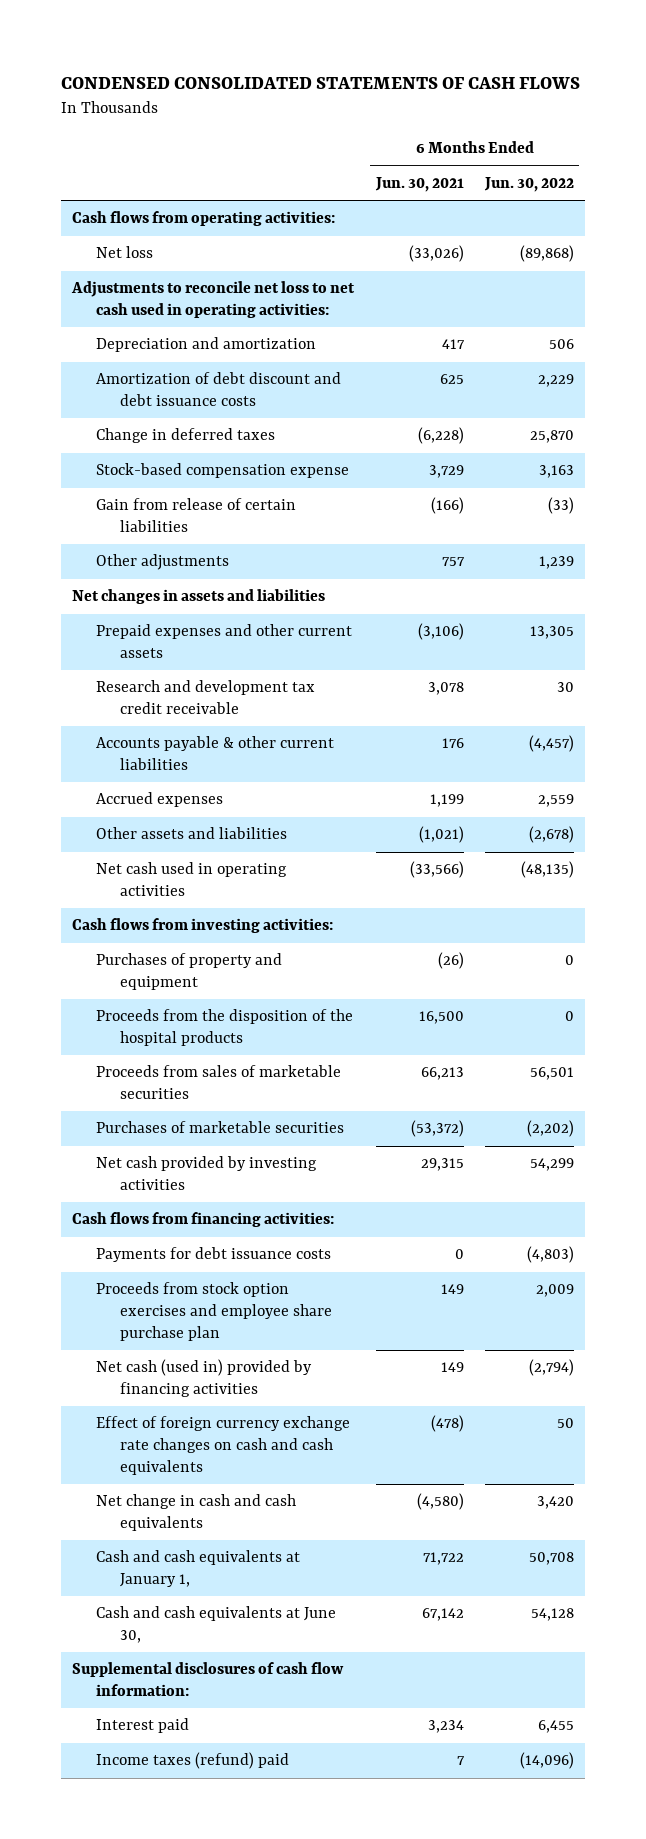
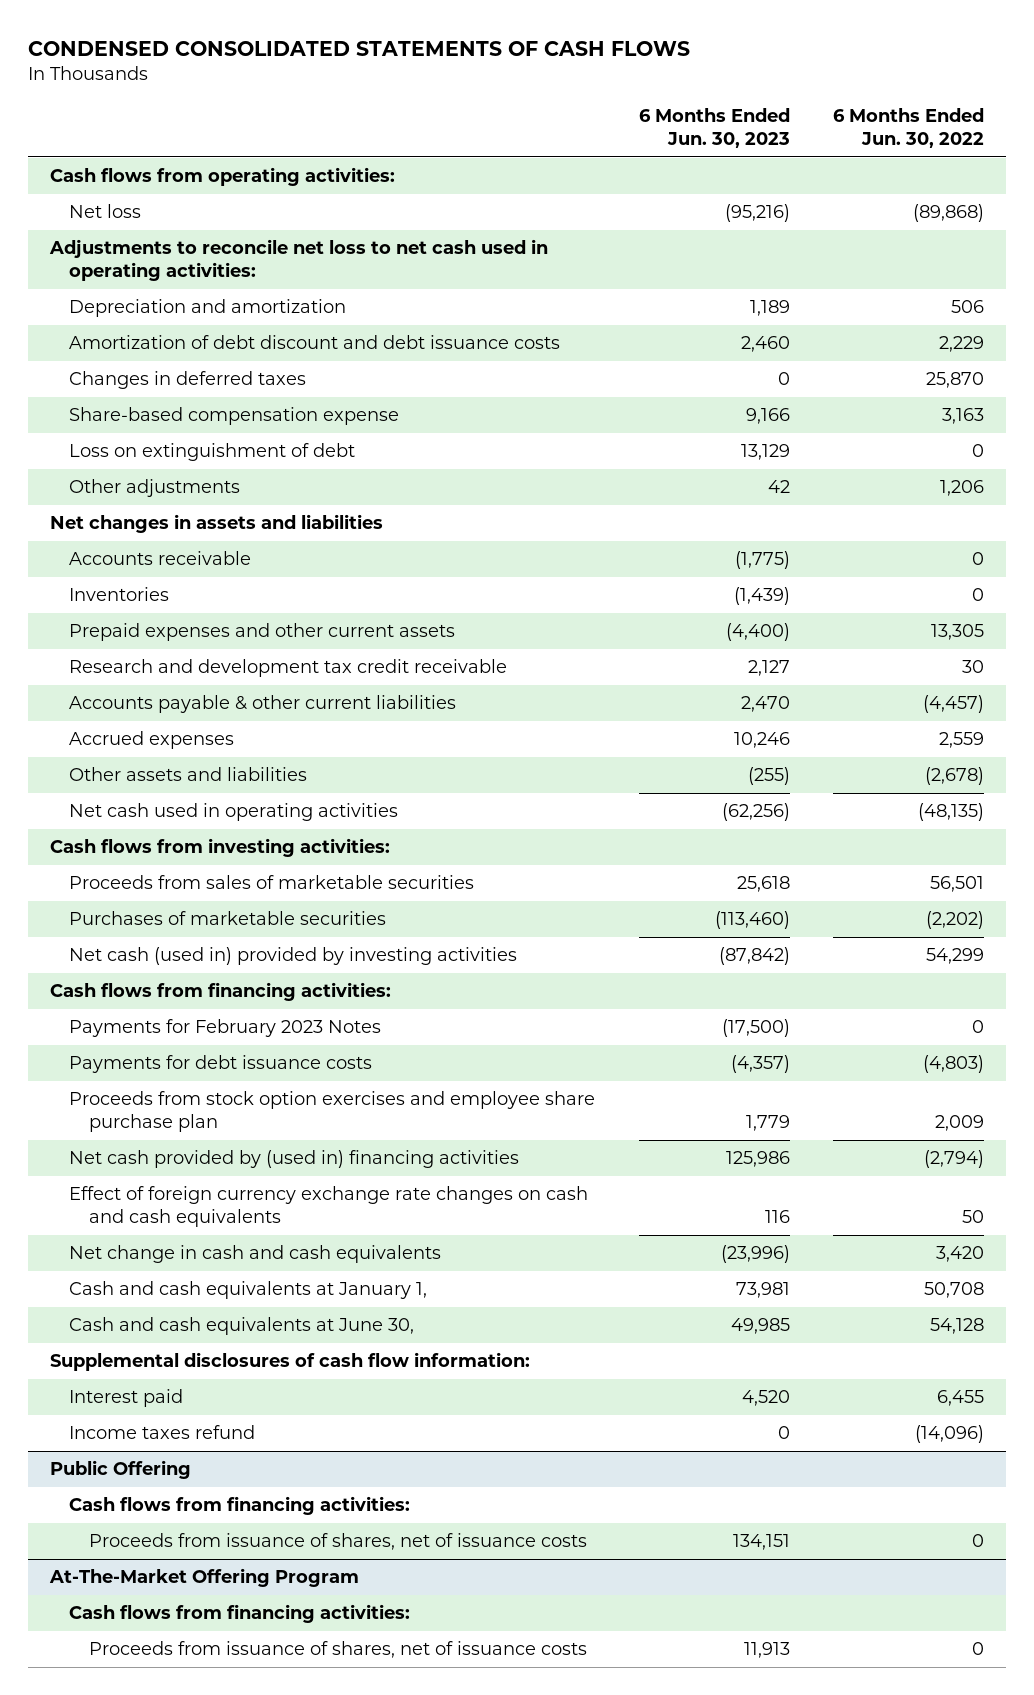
[374,176,464,192] Jun. 30, 2021 -> none
none -> [638,108,790,149] 6 Months Ended Jun. 30, 2023
[96,498,297,533] Gain from release of certain liabilities -> none
[96,428,276,444] Change in deferred taxes -> [69,371,307,390] Changes in deferred taxes
[96,463,350,479] Stock-based compensation expense -> [69,407,400,426] Share-based compensation expense
none -> [69,443,356,462] Loss on extinguishment of debt
[539,556,575,570] 1,239 -> [940,480,985,497] 1,206
none -> [69,551,252,566] Accounts receivable
none -> [69,587,170,602] Inventories
[96,953,283,991] Purchases of property and equipment -> none
[96,1009,354,1047] Proceeds from the disposition of the hospital products -> none
[96,1156,318,1191] Net cash provided by investing activities -> [69,947,518,966] Net cash (used in) provided by investing activities
none -> [69,1019,382,1038] Payments for February 2023 Notes
[96,1359,313,1398] Net cash (used in) provided by financing activities -> [69,1150,520,1169] Net cash provided by (used in) financing activities
[96,1752,290,1770] Income taxes (refund) paid -> [69,1425,256,1440] Income taxes refund
none -> [49,1460,191,1480] Public Offering
none -> [69,1496,411,1516] Cash flows from financing activities:
none -> [88,1533,587,1551] Proceeds from issuance of shares, net of issuance costs
none -> [48,1568,359,1588] At-The-Market Offering Program
none -> [69,1604,411,1624] Cash flows from financing activities:
none -> [88,1641,587,1659] Proceeds from issuance of shares, net of issuance costs

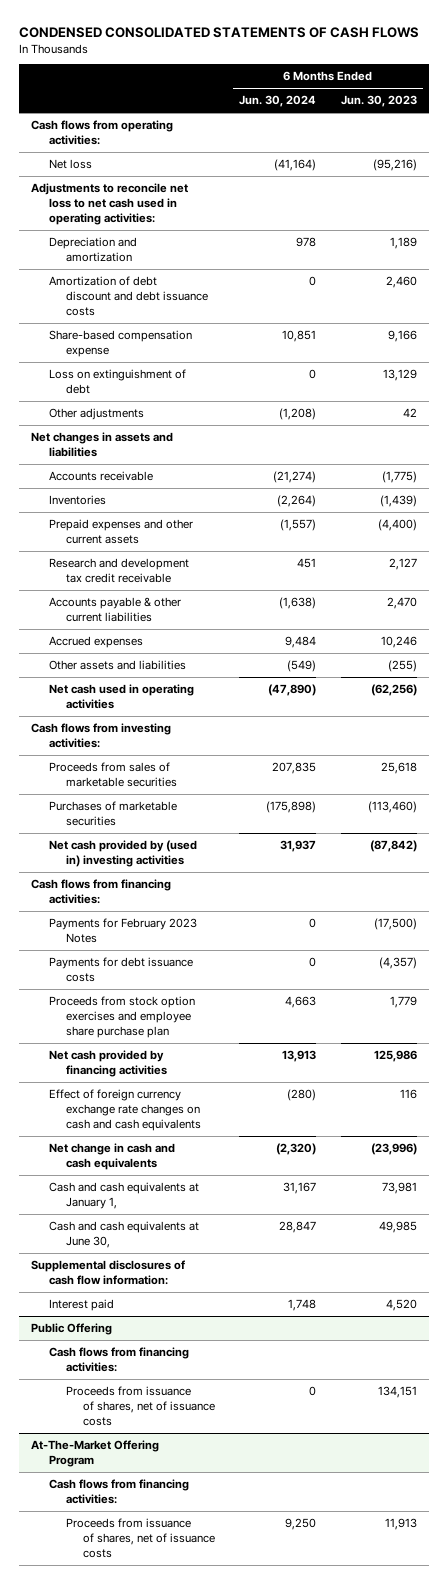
[833,108,985,149] 6 Months Ended Jun. 30, 2022 -> none
none -> [239,95,317,108] Jun. 30, 2024
[69,371,307,390] Changes in deferred taxes -> none
[69,947,518,966] Net cash (used in) provided by investing activities -> [48,840,197,868] Net cash provided by (used in) investing activities
[69,1150,520,1169] Net cash provided by (used in) financing activities -> [48,1050,167,1078] Net cash provided by financing activities
[69,1425,256,1440] Income taxes refund -> none

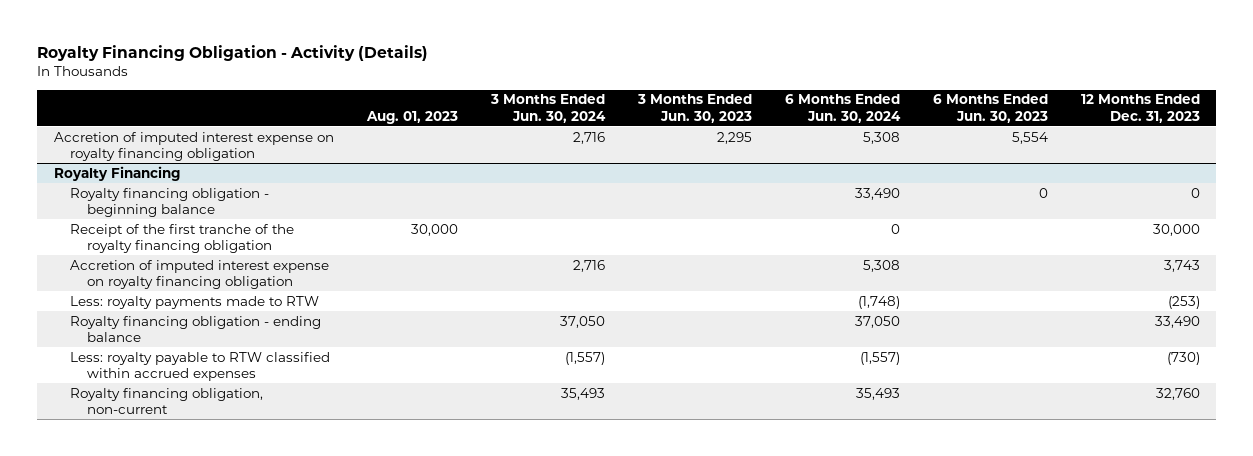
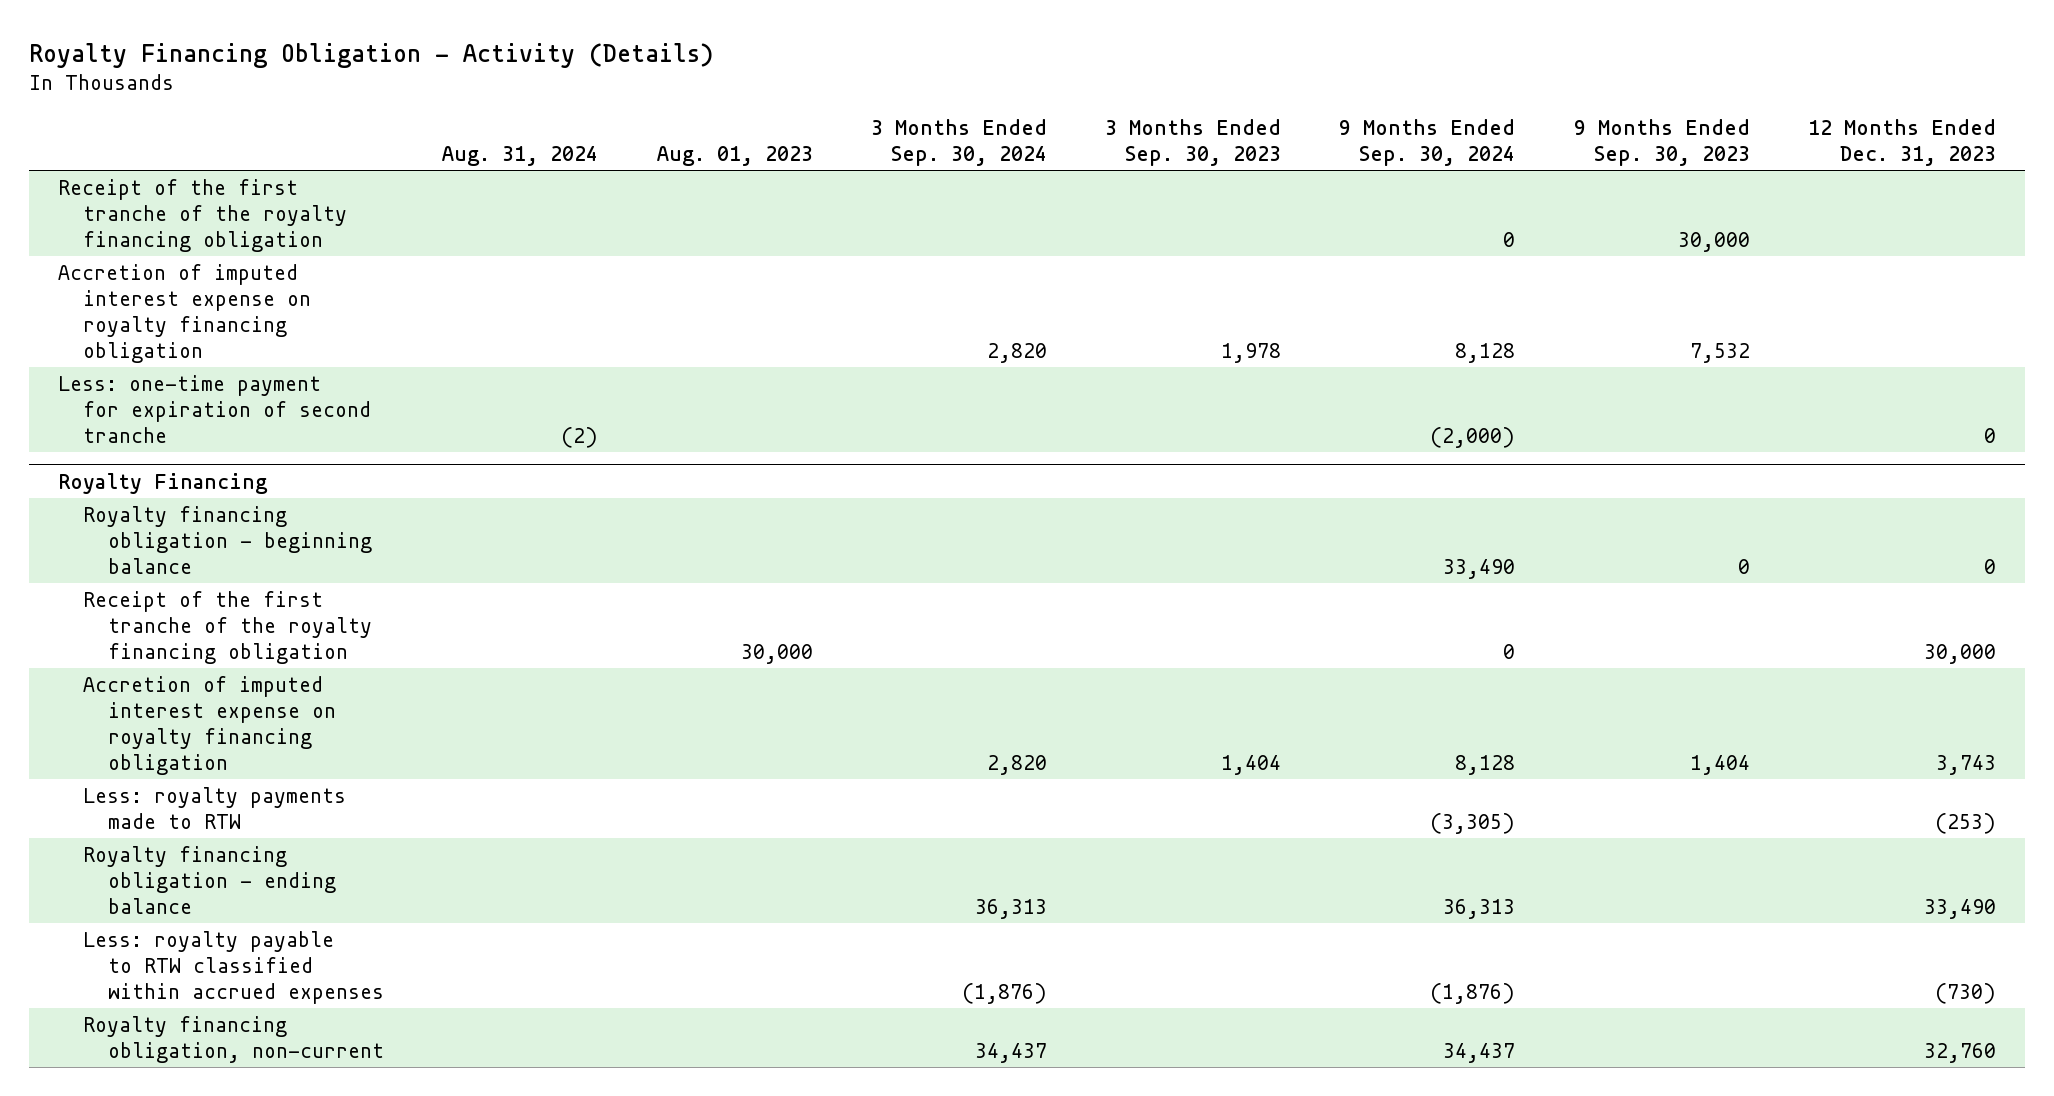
[489,94,606,123] 3 Months Ended Jun. 30, 2024 -> none
[636,94,752,123] 3 Months Ended Jun. 30, 2023 -> none
[784,94,901,123] 6 Months Ended Jun. 30, 2024 -> none
[932,94,1048,123] 6 Months Ended Jun. 30, 2023 -> none
none -> [442,146,599,167] Aug. 31, 2024
none -> [870,119,1047,167] 3 Months Ended Sep. 30, 2024
none -> [1105,119,1282,167] 3 Months Ended Sep. 30, 2023
none -> [1339,119,1516,167] 9 Months Ended Sep. 30, 2024
none -> [1573,119,1750,167] 9 Months Ended Sep. 30, 2023
none -> [58,178,348,252] Receipt of the first tranche of the royalty financing obligation
none -> [58,374,372,443] Less: one-time payment for expiration of second tranche

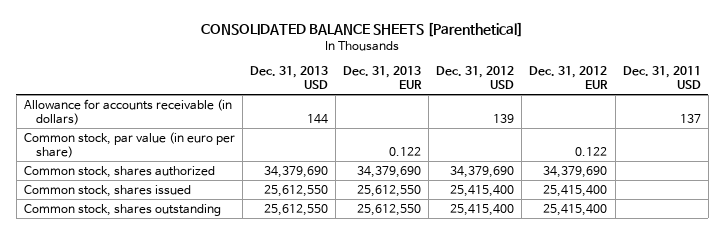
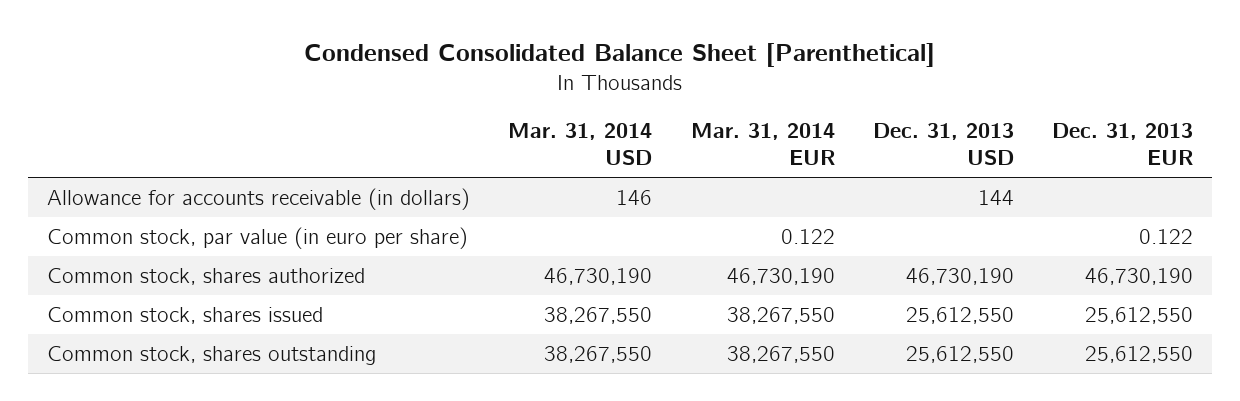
[201,22,524,38] CONSOLIDATED BALANCE SHEETS [Parenthetical] -> [304,42,936,67] Condensed Consolidated Balance Sheet [Parenthetical]
[436,66,515,89] Dec. 31, 2012 USD -> none
[529,66,609,89] Dec. 31, 2012 EUR -> none
[622,66,701,89] Dec. 31, 2011 USD -> none
none -> [508,123,653,166] Mar. 31, 2014 USD
none -> [690,123,835,166] Mar. 31, 2014 EUR
[263,165,328,178] 34,379,690 -> [905,267,1014,285] 46,730,190
[357,165,422,178] 34,379,690 -> [1085,267,1194,285] 46,730,190

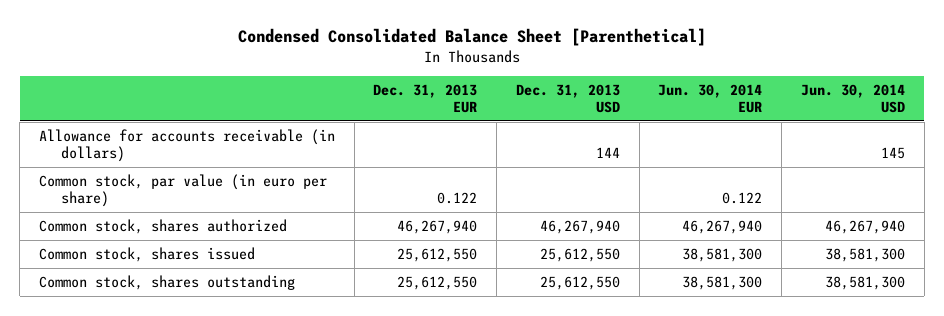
[508,123,653,166] Mar. 31, 2014 USD -> none
[690,123,835,166] Mar. 31, 2014 EUR -> none
none -> [658,84,763,113] Jun. 30, 2014 EUR
none -> [800,84,905,113] Jun. 30, 2014 USD
[905,267,1014,285] 46,730,190 -> [539,220,620,235] 46,267,940
[1085,267,1194,285] 46,730,190 -> [397,220,478,235] 46,267,940

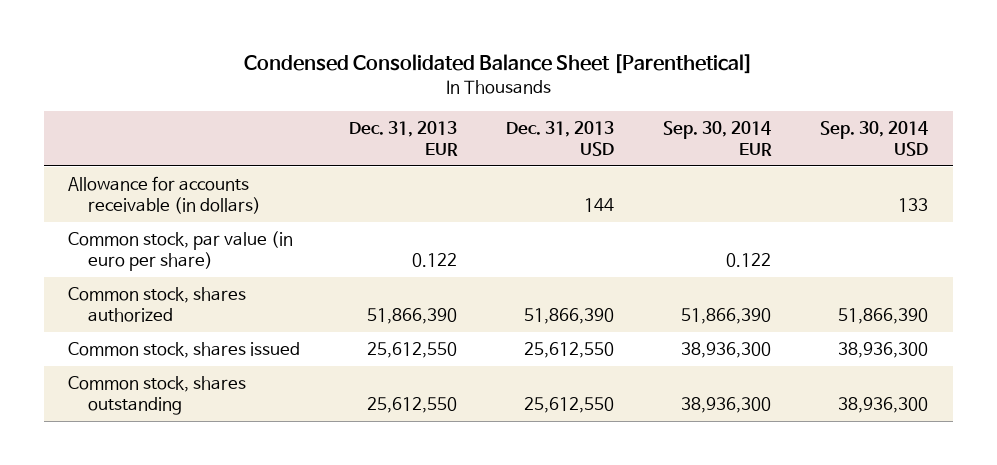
[658,84,763,113] Jun. 30, 2014 EUR -> none
[800,84,905,113] Jun. 30, 2014 USD -> none
none -> [663,120,773,156] Sep. 30, 2014 EUR
none -> [820,120,929,156] Sep. 30, 2014 USD
[397,220,478,235] 46,267,940 -> [367,308,458,325] 51,866,390
[539,220,620,235] 46,267,940 -> [524,308,615,325] 51,866,390

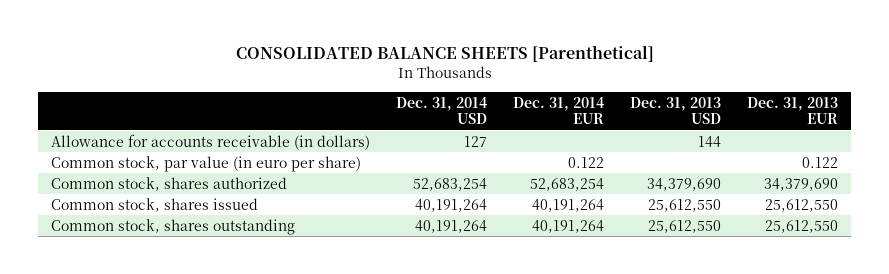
[244,54,754,75] Condensed Consolidated Balance Sheet [Parenthetical] -> [235,45,654,63] CONSOLIDATED BALANCE SHEETS [Parenthetical]
[663,120,773,156] Sep. 30, 2014 EUR -> none
[820,120,929,156] Sep. 30, 2014 USD -> none
none -> [395,96,487,125] Dec. 31, 2014 USD
none -> [513,96,605,125] Dec. 31, 2014 EUR
[367,308,458,325] 51,866,390 -> [764,177,839,191] 34,379,690
[524,308,615,325] 51,866,390 -> [647,177,722,191] 34,379,690

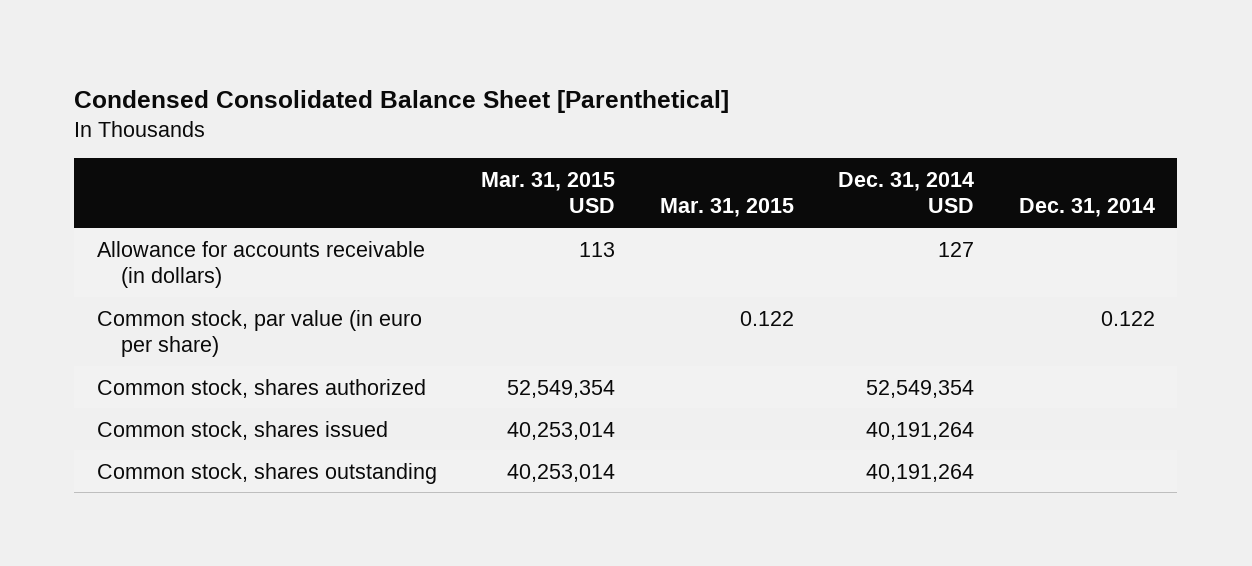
[235,45,654,63] CONSOLIDATED BALANCE SHEETS [Parenthetical] -> [74,89,730,113] Condensed Consolidated Balance Sheet [Parenthetical]
[513,96,605,125] Dec. 31, 2014 EUR -> none
[630,96,722,125] Dec. 31, 2013 USD -> none
[747,96,839,125] Dec. 31, 2013 EUR -> none
none -> [481,171,616,214] Mar. 31, 2015 USD
none -> [659,198,794,218] Mar. 31, 2015
none -> [1019,198,1156,218] Dec. 31, 2014
[412,177,487,191] 52,683,254 -> [866,379,975,398] 52,549,354

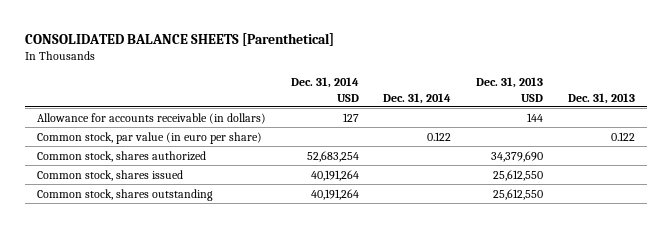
[74,89,730,113] Condensed Consolidated Balance Sheet [Parenthetical] -> [24,32,334,46] CONSOLIDATED BALANCE SHEETS [Parenthetical]
[481,171,616,214] Mar. 31, 2015 USD -> none
[659,198,794,218] Mar. 31, 2015 -> none
none -> [476,76,544,102] Dec. 31, 2013 USD
none -> [567,92,635,104] Dec. 31, 2013
[866,379,975,398] 52,549,354 -> [306,150,359,162] 52,683,254

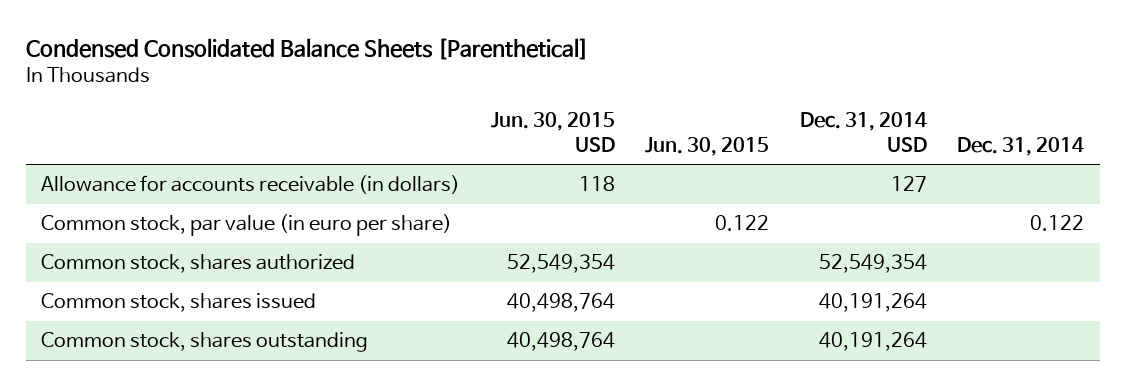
[24,32,334,46] CONSOLIDATED BALANCE SHEETS [Parenthetical] -> [25,37,589,60] Condensed Consolidated Balance Sheets [Parenthetical]
[476,76,544,102] Dec. 31, 2013 USD -> none
[567,92,635,104] Dec. 31, 2013 -> none
none -> [490,112,615,152] Jun. 30, 2015 USD
none -> [645,136,770,156] Jun. 30, 2015
[306,150,359,162] 52,683,254 -> [818,254,927,274] 52,549,354

